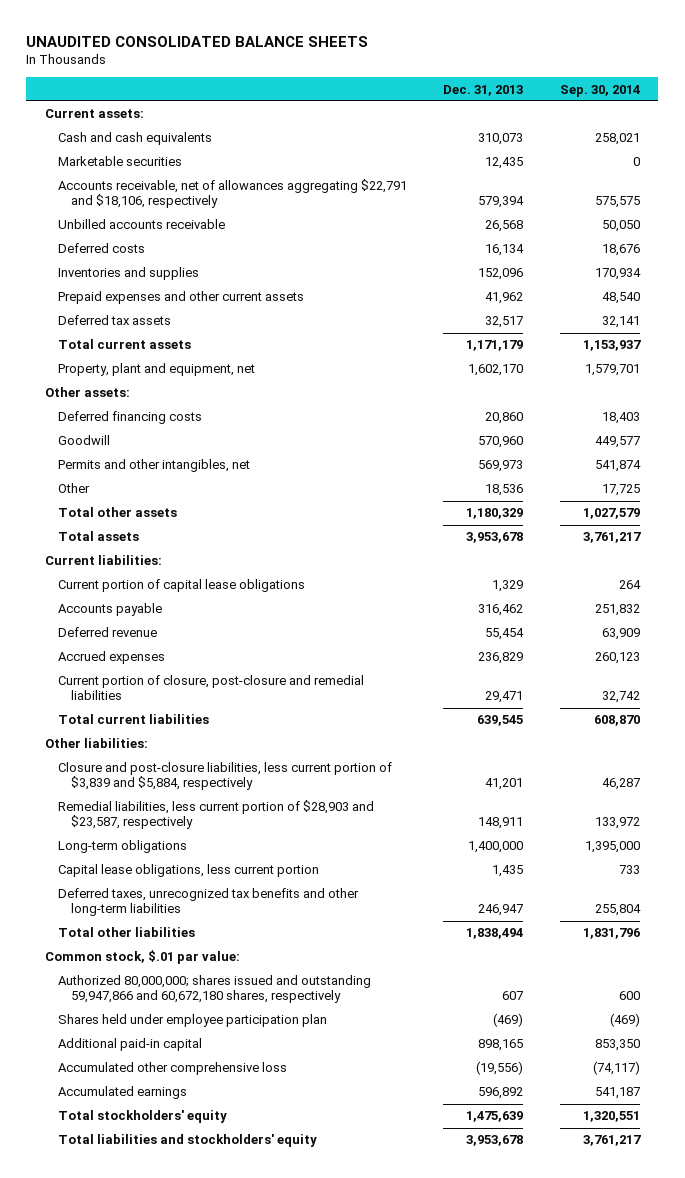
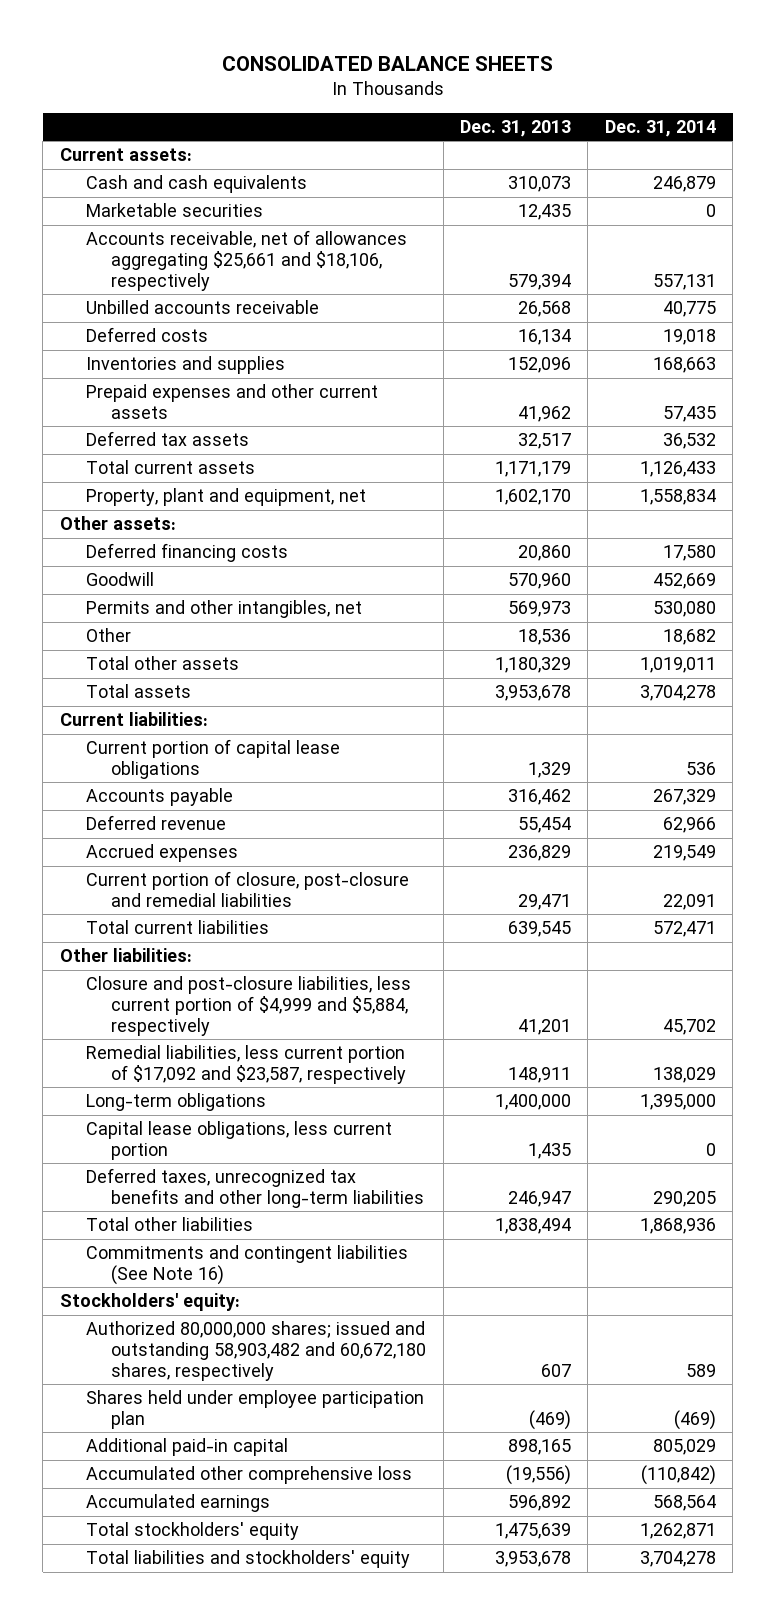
[26,35,369,47] UNAUDITED CONSOLIDATED BALANCE SHEETS -> [221,55,553,71] CONSOLIDATED BALANCE SHEETS
[560,84,641,97] Sep. 30, 2014 -> none
none -> [604,119,716,137] Dec. 31, 2014
[57,179,407,209] Accounts receivable, net of allowances aggregating $22,791 and $18,106, respectively -> [85,230,407,291] Accounts receivable, net of allowances aggregating $25,661 and $18,106, respectively
[57,762,392,791] Closure and post-closure liabilities, less current portion of $3,839 and $5,884, respectively -> [85,976,411,1036] Closure and post-closure liabilities, less current portion of $4,999 and $5,884, respectively
[57,800,374,830] Remedial liabilities, less current portion of $28,903 and $23,587, respectively -> [85,1045,407,1084] Remedial liabilities, less current portion of $17,092 and $23,587, respectively
[44,950,240,965] Common stock, $.01 par value: -> none
none -> [85,1245,408,1285] Commitments and contingent liabilities (See Note 16)
none -> [59,1293,240,1312] Stockholders' equity:
[57,975,371,1004] Authorized 80,000,000; shares issued and outstanding 59,947,866 and 60,672,180 shares, respectively -> [85,1321,427,1381] Authorized 80,000,000 shares; issued and outstanding 58,903,482 and 60,672,180 shares, respectively

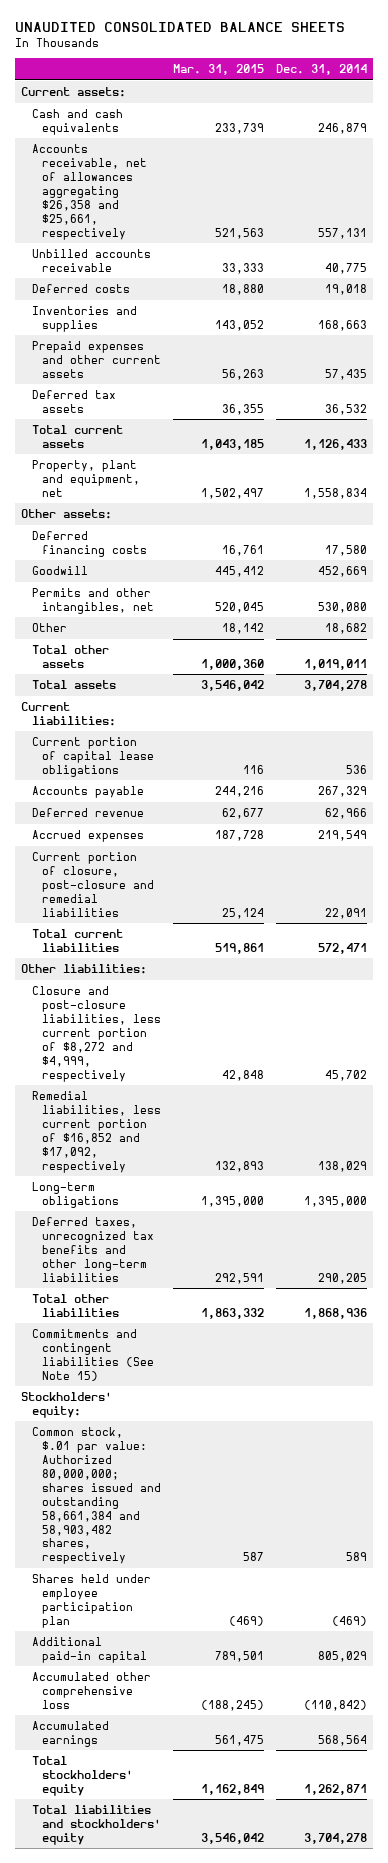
[221,55,553,71] CONSOLIDATED BALANCE SHEETS -> [15,22,346,33] UNAUDITED CONSOLIDATED BALANCE SHEETS
[460,119,572,137] Dec. 31, 2013 -> none
none -> [173,64,265,76] Mar. 31, 2015
[85,203,263,218] Marketable securities -> none
[85,230,407,291] Accounts receivable, net of allowances aggregating $25,661 and $18,106, respectively -> [31,143,148,240] Accounts receivable, net of allowances aggregating $26,358 and $25,661, respectively
[85,976,411,1036] Closure and post-closure liabilities, less current portion of $4,999 and $5,884, respectively -> [31,985,162,1082] Closure and post-closure liabilities, less current portion of $8,272 and $4,999, respectively
[85,1045,407,1084] Remedial liabilities, less current portion of $17,092 and $23,587, respectively -> [31,1090,162,1173] Remedial liabilities, less current portion of $16,852 and $17,092, respectively
[85,1121,392,1160] Capital lease obligations, less current portion -> none
[85,1245,408,1285] Commitments and contingent liabilities (See Note 16) -> [31,1328,155,1381] Commitments and contingent liabilities (See Note 15)
[85,1321,427,1381] Authorized 80,000,000 shares; issued and outstanding 58,903,482 and 60,672,180 shares, respectively -> [31,1426,162,1565] Common stock, $.01 par value: Authorized 80,000,000; shares issued and outstanding 58,661,384 and 58,903,482 shares, respectively

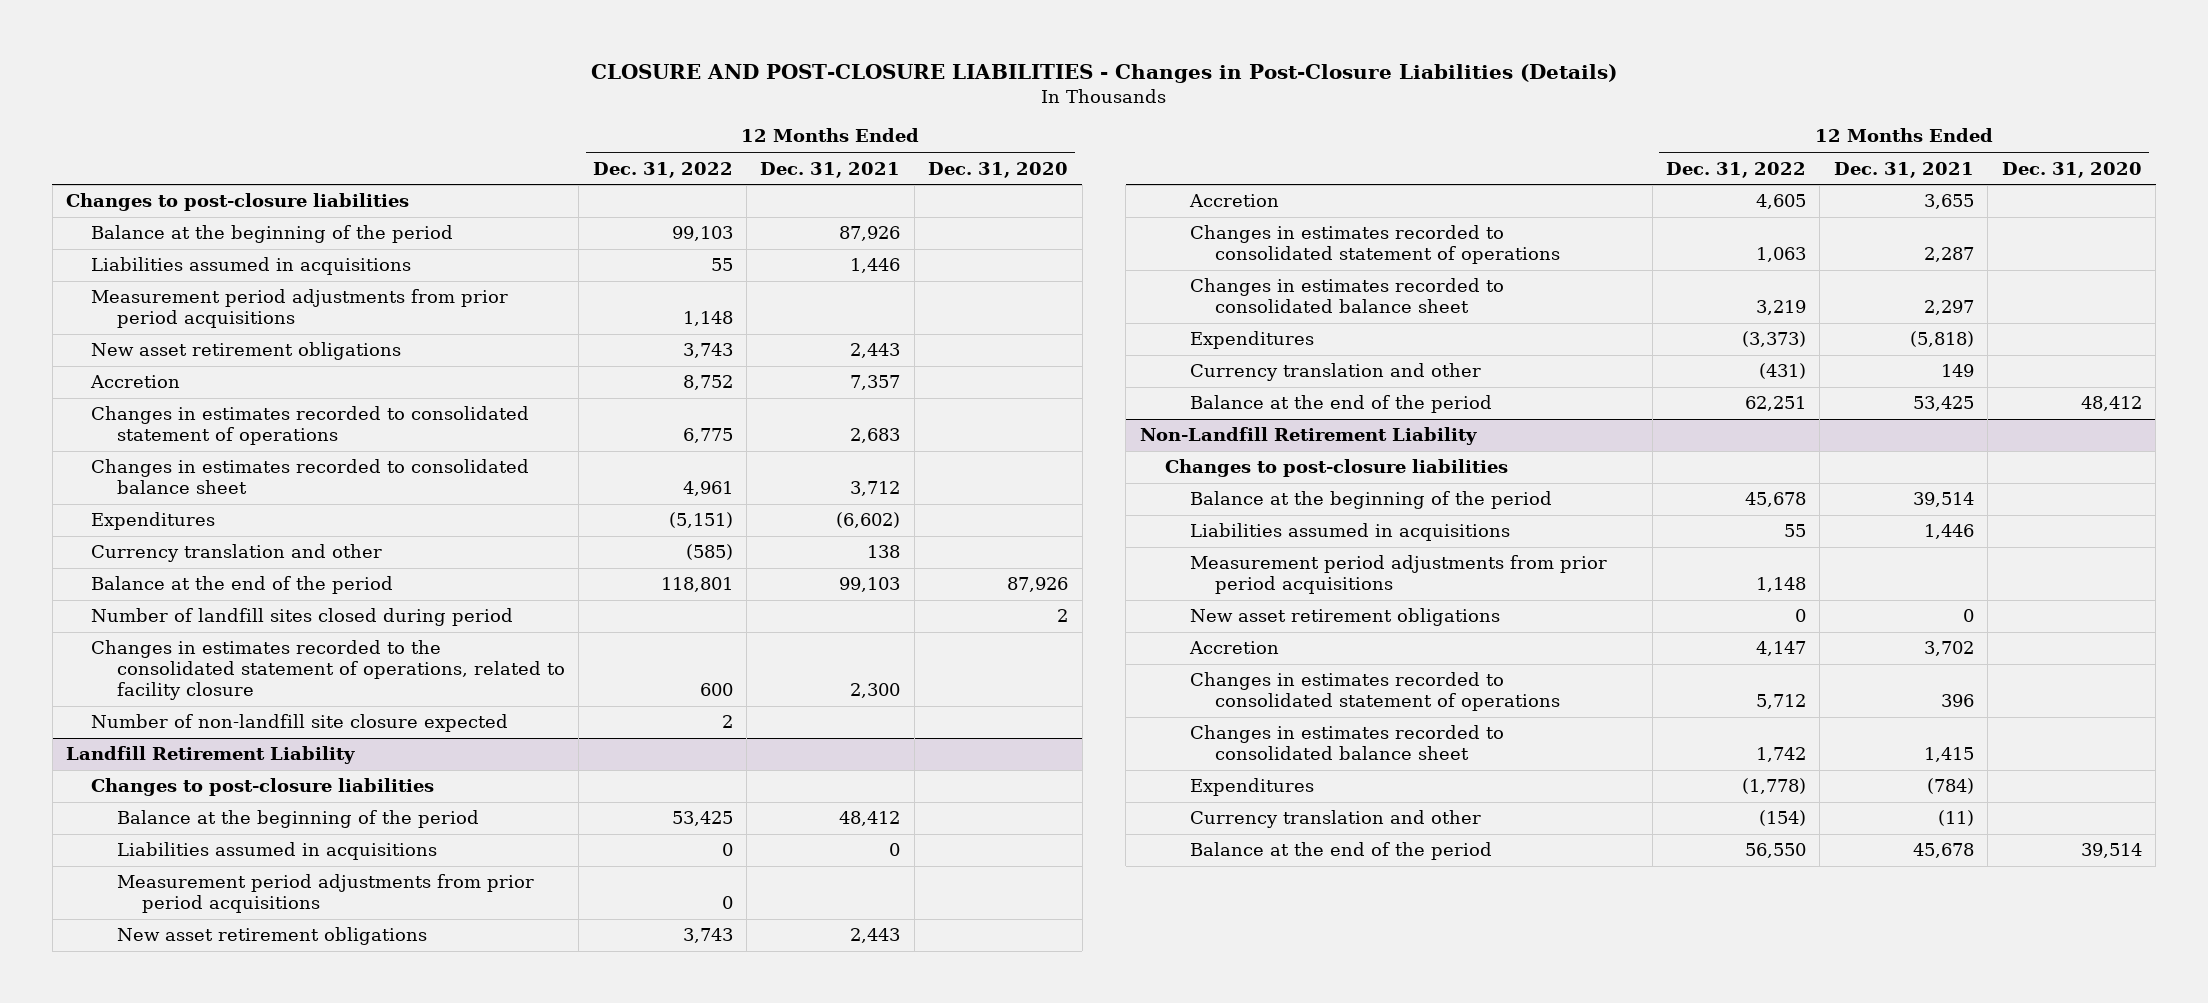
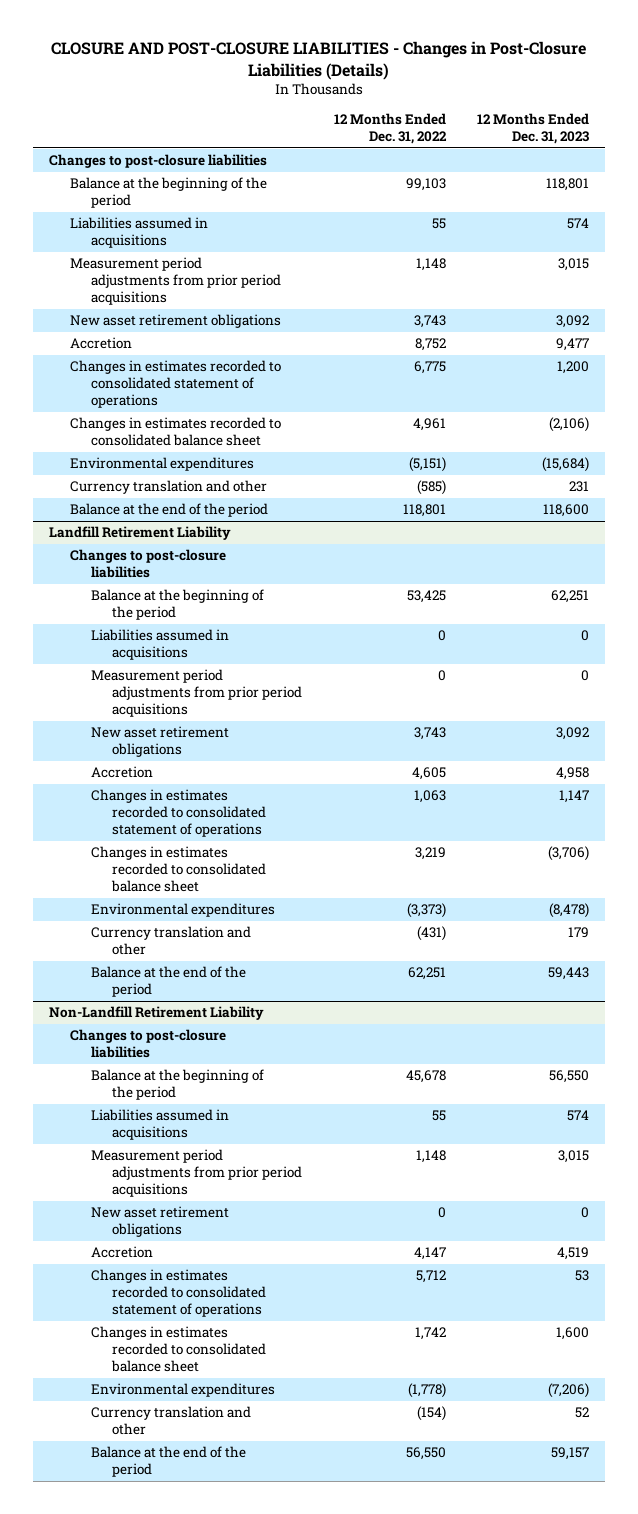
[760,161,901,178] Dec. 31, 2021 -> none
[928,161,1069,178] Dec. 31, 2020 -> none
none -> [477,113,590,145] 12 Months Ended Dec. 31, 2023
[91,512,216,531] Expenditures -> [70,457,255,472] Environmental expenditures
[91,608,514,627] Number of landfill sites closed during period -> none
[91,640,565,701] Changes in estimates recorded to the consolidated statement of operations, related to facility closure -> none
[91,714,509,733] Number of non-landfill site closure expected -> none
[1190,331,1315,350] Expenditures -> [91,903,276,918] Environmental expenditures
[1190,778,1315,797] Expenditures -> [91,1383,276,1398] Environmental expenditures

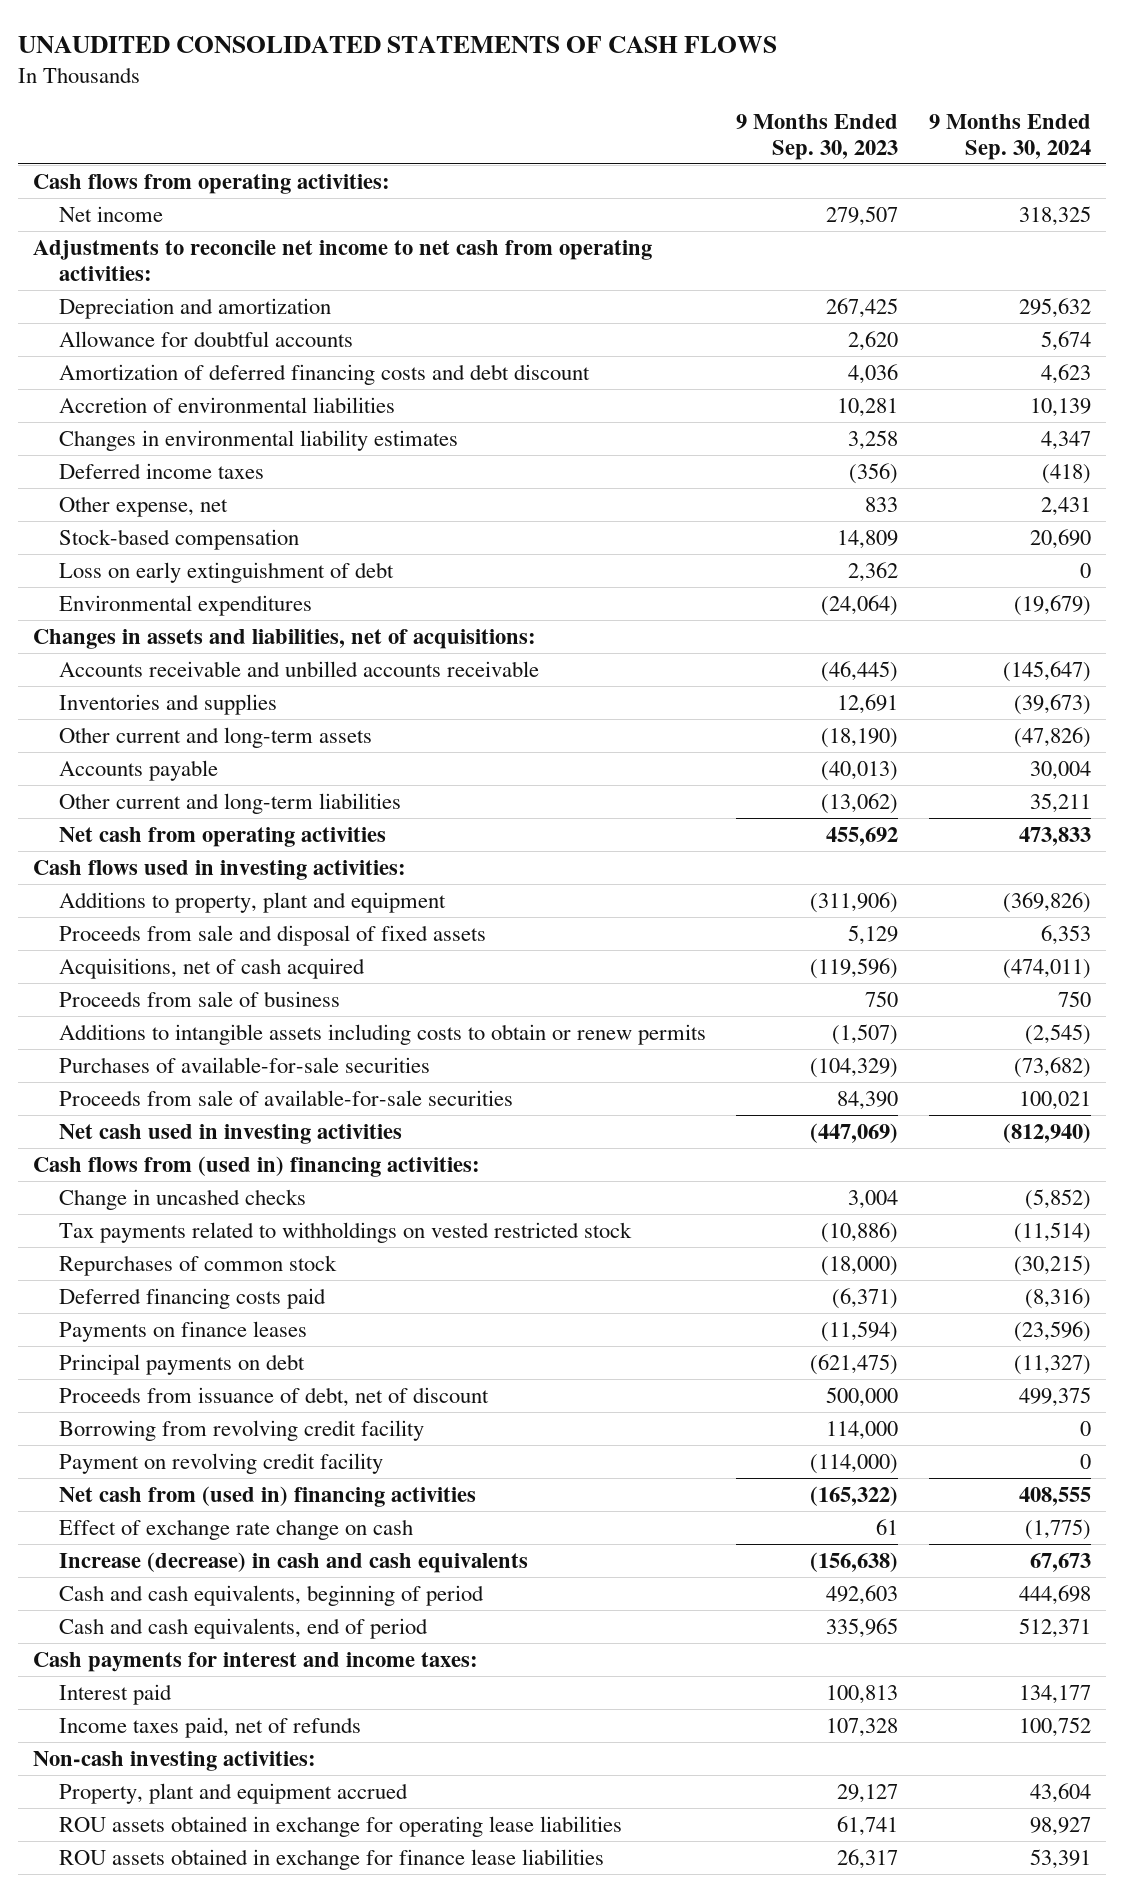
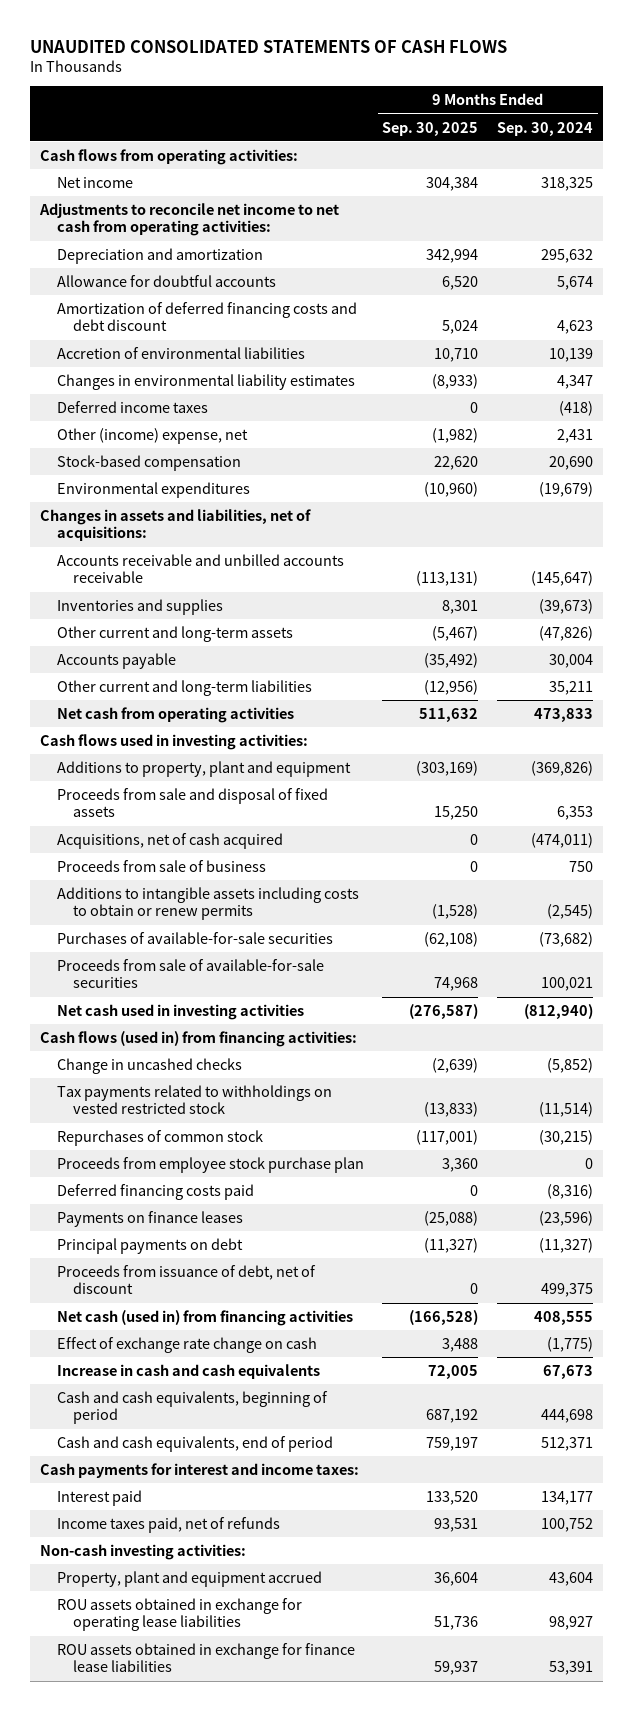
[736,113,899,160] 9 Months Ended Sep. 30, 2023 -> none
none -> [382,121,479,136] Sep. 30, 2025
[59,495,229,517] Other expense, net -> [56,427,248,444] Other (income) expense, net
[59,561,395,583] Loss on early extinguishment of debt -> none
[33,1155,481,1177] Cash flows from (used in) financing activities: -> [39,1030,357,1047] Cash flows (used in) from financing activities:
none -> [56,1156,364,1173] Proceeds from employee stock purchase plan
[59,1419,425,1441] Borrowing from revolving credit facility -> none
[59,1452,384,1474] Payment on revolving credit facility -> none
[59,1485,477,1507] Net cash from (used in) financing activities -> [56,1309,353,1326] Net cash (used in) from financing activities
[59,1551,529,1573] Increase (decrease) in cash and cash equivalents -> [56,1363,320,1379] Increase in cash and cash equivalents

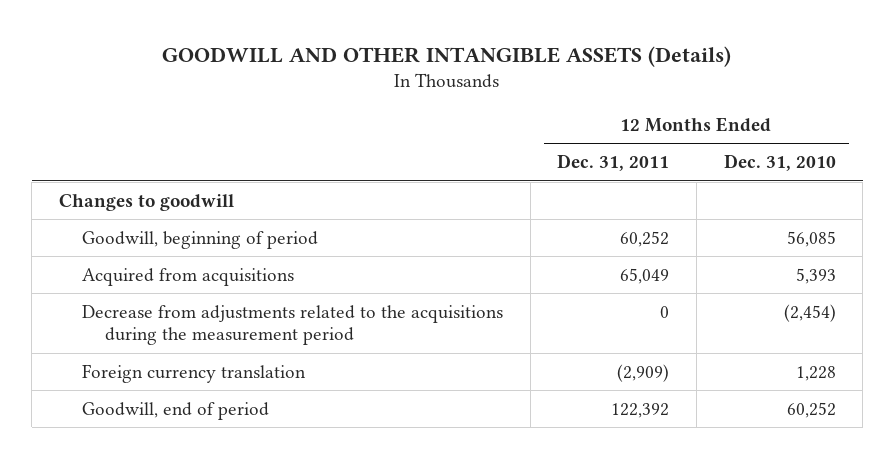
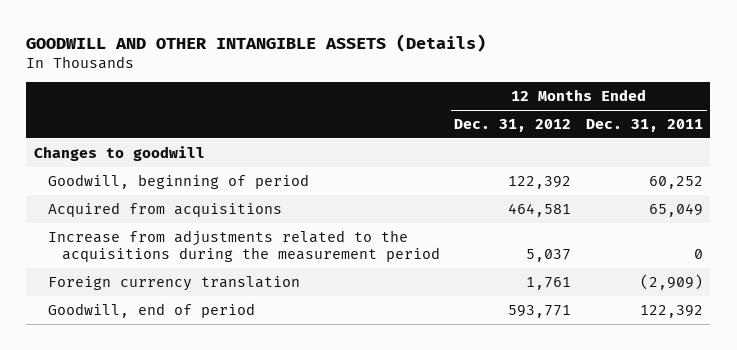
[723,154,836,172] Dec. 31, 2010 -> none
none -> [454,119,572,133] Dec. 31, 2012
[82,304,504,346] Decrease from adjustments related to the acquisitions during the measurement period -> [47,229,440,263] Increase from adjustments related to the acquisitions during the measurement period

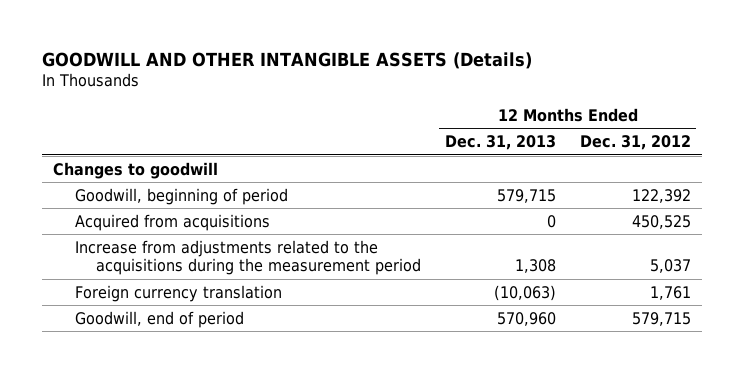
[585,119,703,133] Dec. 31, 2011 -> none
none -> [444,135,556,151] Dec. 31, 2013
[508,202,572,217] 464,581 -> [631,214,691,229] 450,525
[508,304,572,318] 593,771 -> [631,311,691,326] 579,715

